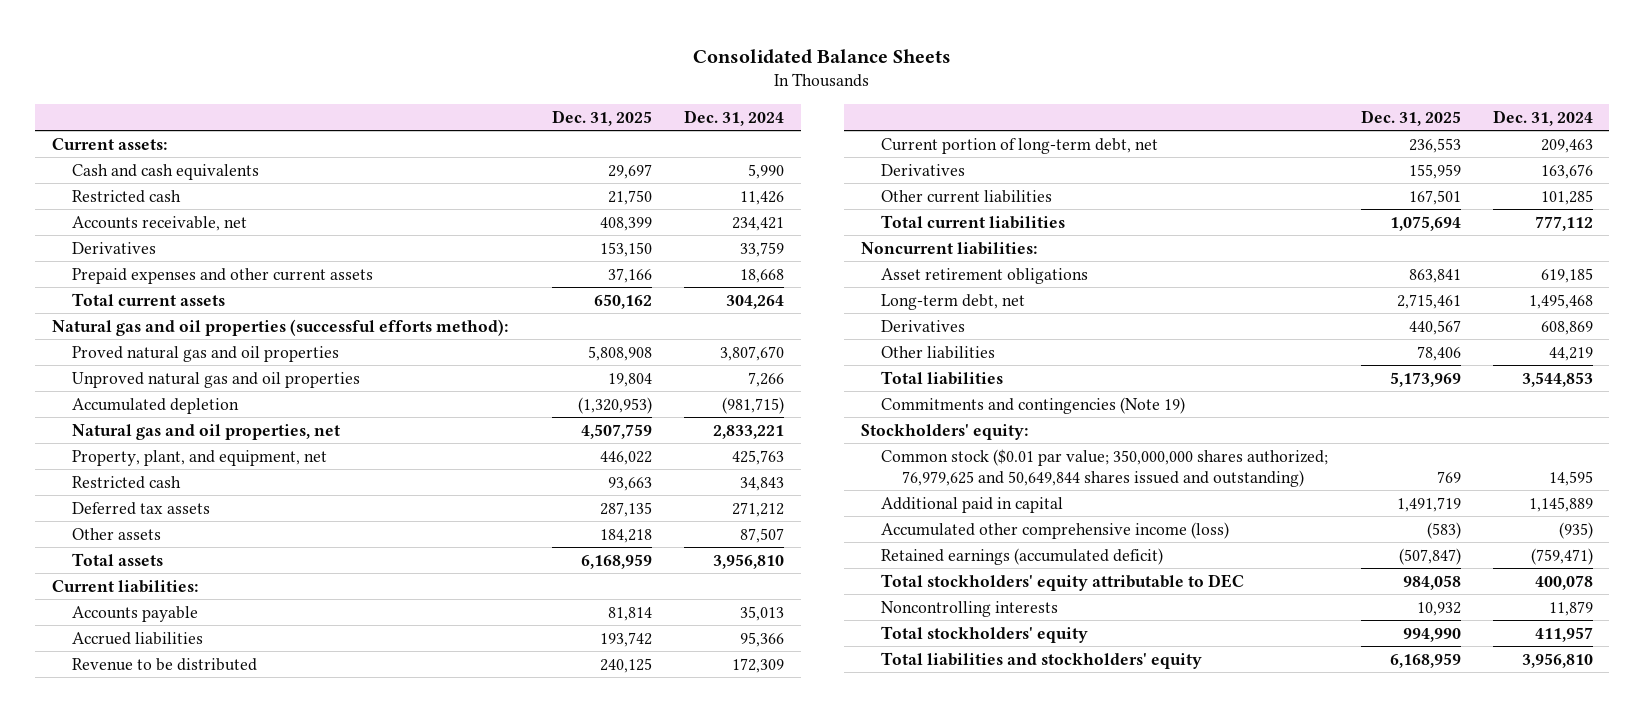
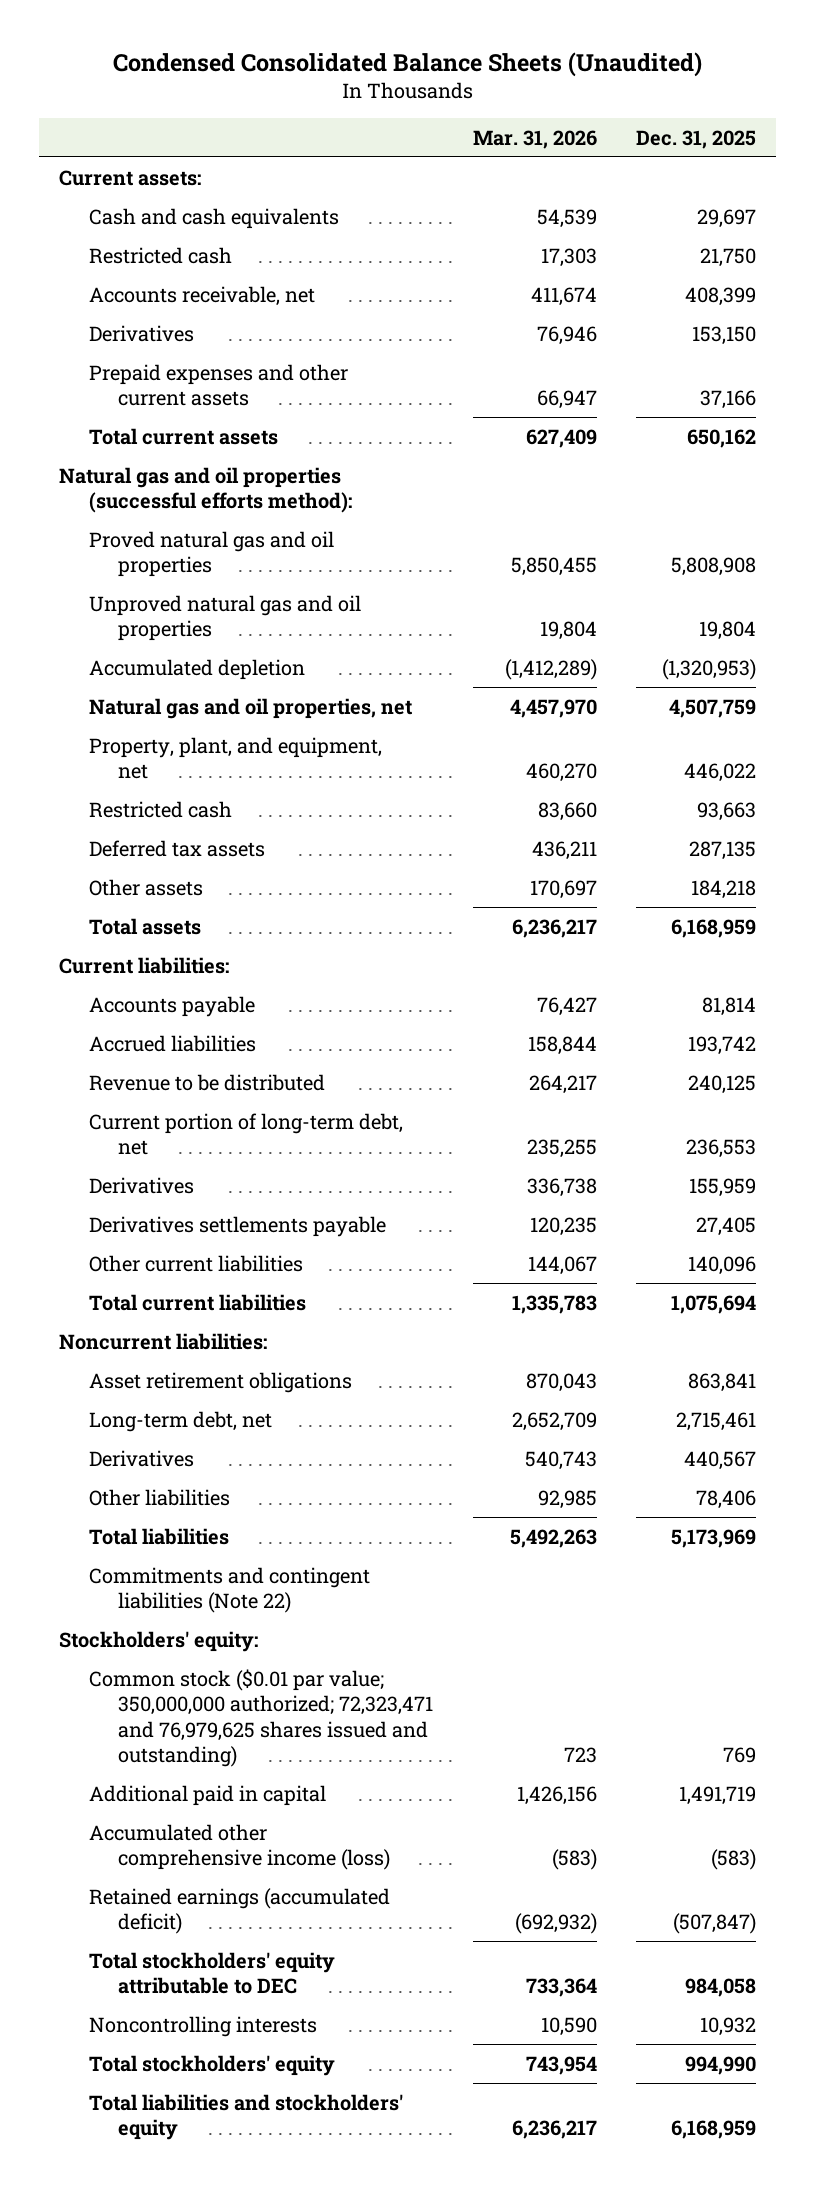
[693,48,952,64] Consolidated Balance Sheets -> [112,51,702,77] Condensed Consolidated Balance Sheets (Unaudited)
[684,109,785,126] Dec. 31, 2024 -> none
none -> [472,129,597,149] Mar. 31, 2026
none -> [88,1215,386,1237] Derivatives settlements payable
[1408,189,1461,205] 167,501 -> [688,1255,757,1275] 140,096
[881,396,1186,414] Commitments and contingencies (Note 19) -> [88,1566,370,1614] Commitments and contingent liabilities (Note 22)
[881,448,1329,487] Common stock ($0.01 par value; 350,000,000 shares authorized; 76,979,625 and 50,649,844 shares issued and outstanding) -> [88,1668,434,1768] Common stock ($0.01 par value; 350,000,000 authorized; 72,323,471 and 76,979,625 shares issued and outstanding)

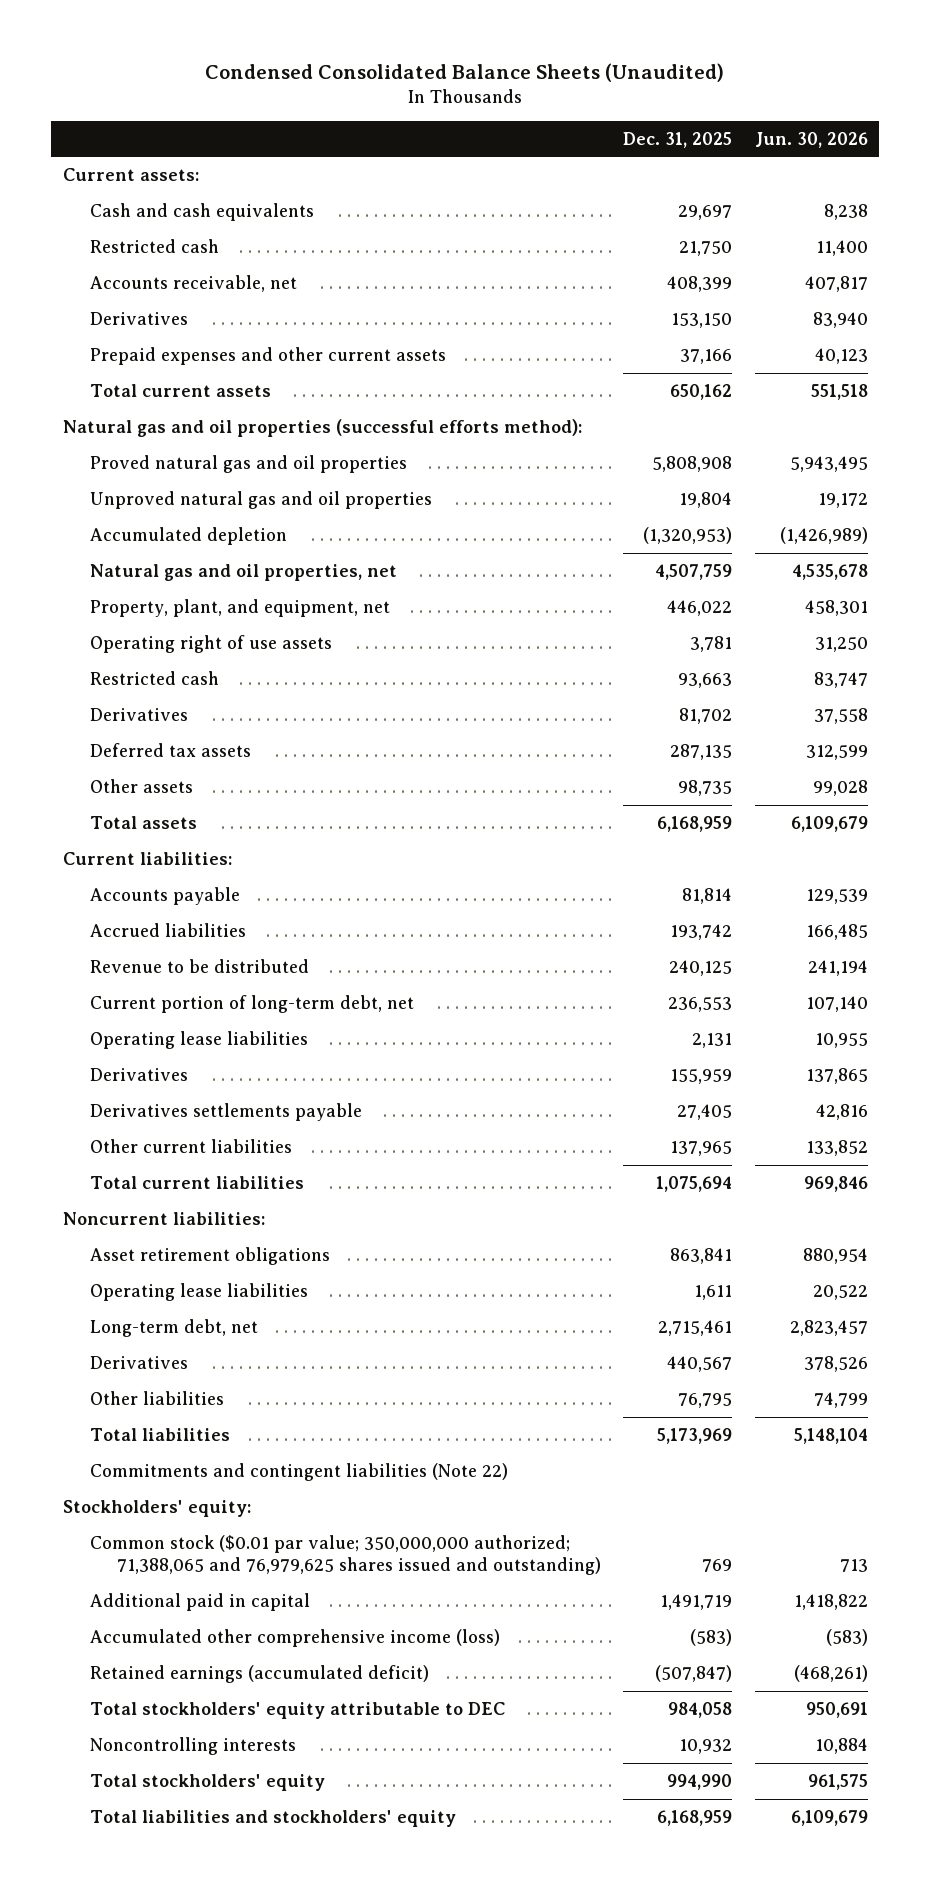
[472,129,597,149] Mar. 31, 2026 -> none
none -> [755,131,869,148] Jun. 30, 2026
none -> [89,634,332,653] Operating right of use assets
none -> [89,707,188,721] Derivatives
[691,879,757,899] 184,218 -> [678,779,733,796] 98,735
none -> [89,1030,308,1049] Operating lease liabilities
[688,1255,757,1275] 140,096 -> [670,1140,733,1156] 137,965
none -> [89,1282,308,1301] Operating lease liabilities
[696,1489,757,1509] 78,406 -> [678,1392,733,1408] 76,795
[88,1668,434,1768] Common stock ($0.01 par value; 350,000,000 authorized; 72,323,471 and 76,979,625 shares issued and outstanding) -> [89,1534,601,1575] Common stock ($0.01 par value; 350,000,000 authorized; 71,388,065 and 76,979,625 shares issued and outstanding)

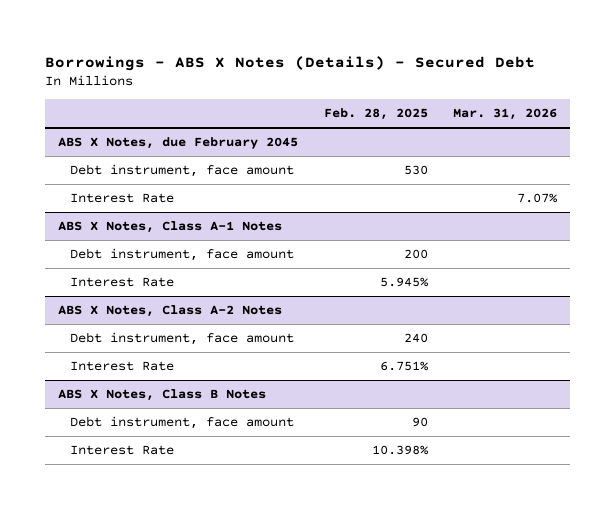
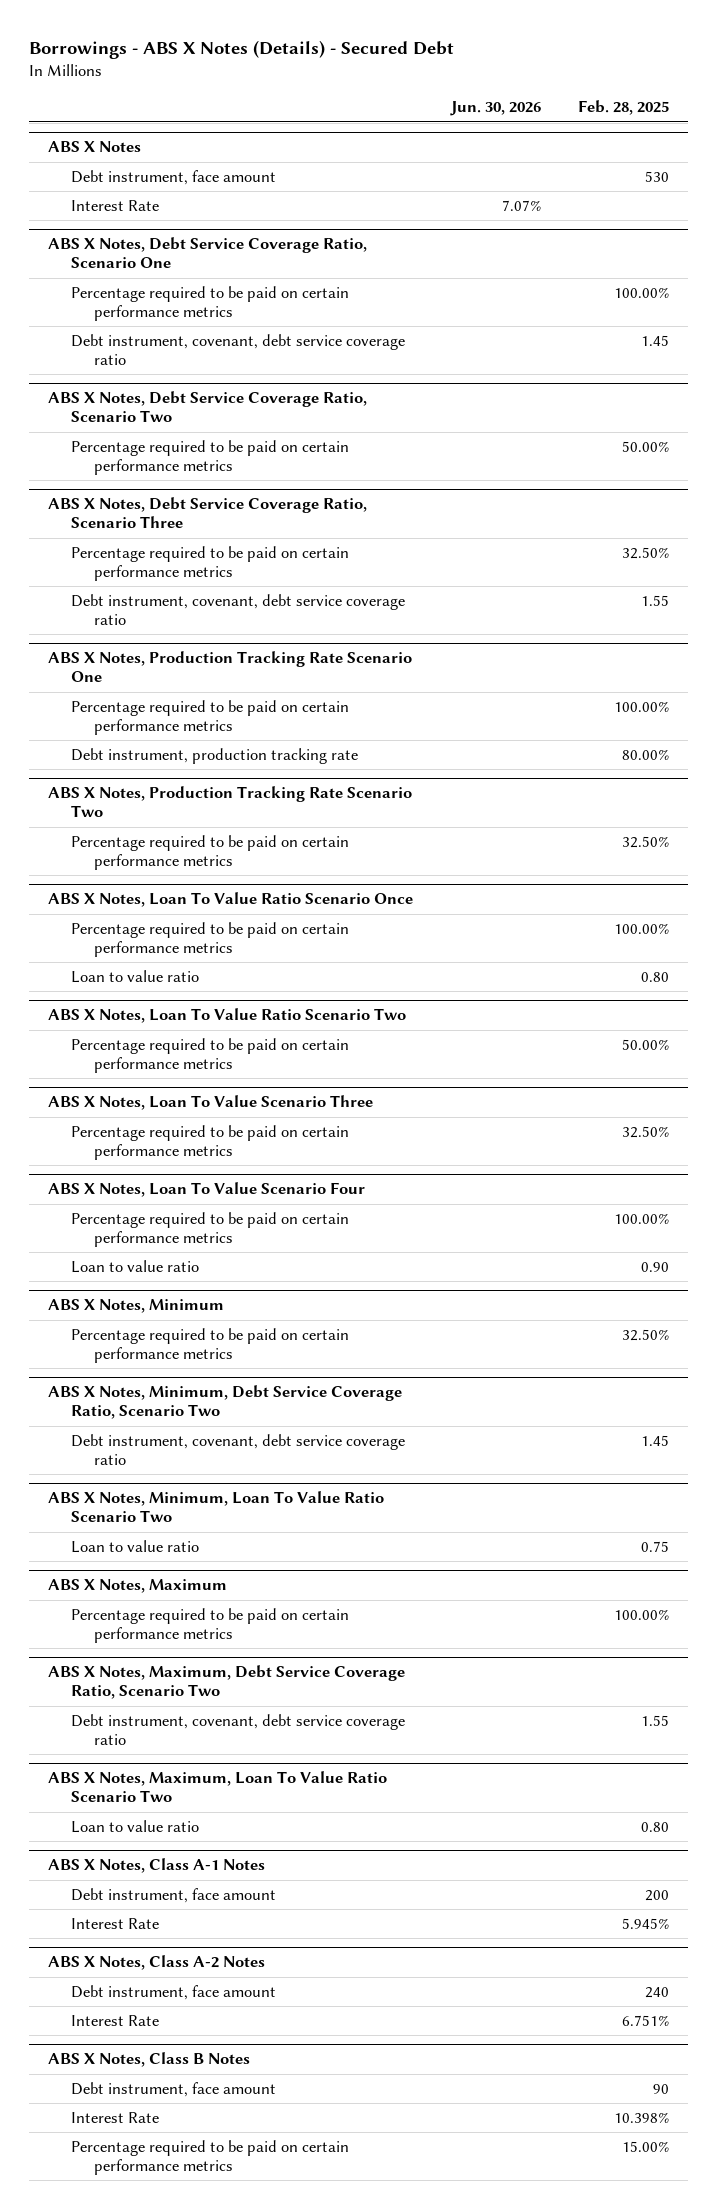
[453,108,558,121] Mar. 31, 2026 -> none
none -> [449,101,541,117] Jun. 30, 2026
[57,137,298,150] ABS X Notes, due February 2045 -> [47,141,141,153] ABS X Notes
none -> [47,237,367,269] ABS X Notes, Debt Service Coverage Ratio, Scenario One
none -> [70,285,349,321] Percentage required to be paid on certain performance metrics
none -> [70,333,405,365] Debt instrument, covenant, debt service coverage ratio
none -> [47,391,367,423] ABS X Notes, Debt Service Coverage Ratio, Scenario Two
none -> [70,439,349,475] Percentage required to be paid on certain performance metrics
none -> [47,497,367,529] ABS X Notes, Debt Service Coverage Ratio, Scenario Three
none -> [70,545,349,581] Percentage required to be paid on certain performance metrics
none -> [70,593,405,625] Debt instrument, covenant, debt service coverage ratio
none -> [47,651,412,683] ABS X Notes, Production Tracking Rate Scenario One
none -> [70,699,349,735] Percentage required to be paid on certain performance metrics
none -> [70,747,358,764] Debt instrument, production tracking rate
none -> [47,786,412,818] ABS X Notes, Production Tracking Rate Scenario Two
none -> [70,834,349,870] Percentage required to be paid on certain performance metrics
none -> [47,892,413,908] ABS X Notes, Loan To Value Ratio Scenario Once
none -> [70,921,349,957] Percentage required to be paid on certain performance metrics
none -> [70,969,199,983] Loan to value ratio
none -> [47,1008,406,1024] ABS X Notes, Loan To Value Ratio Scenario Two
none -> [70,1037,349,1073] Percentage required to be paid on certain performance metrics
none -> [47,1095,373,1111] ABS X Notes, Loan To Value Scenario Three
none -> [70,1124,349,1160] Percentage required to be paid on certain performance metrics
none -> [47,1182,365,1198] ABS X Notes, Loan To Value Scenario Four
none -> [70,1211,349,1247] Percentage required to be paid on certain performance metrics
none -> [70,1259,199,1273] Loan to value ratio
none -> [47,1299,224,1314] ABS X Notes, Minimum
none -> [70,1327,349,1363] Percentage required to be paid on certain performance metrics
none -> [47,1385,402,1420] ABS X Notes, Minimum, Debt Service Coverage Ratio, Scenario Two
none -> [70,1433,405,1465] Debt instrument, covenant, debt service coverage ratio
none -> [47,1491,384,1523] ABS X Notes, Minimum, Loan To Value Ratio Scenario Two
none -> [70,1539,199,1553] Loan to value ratio
none -> [47,1579,227,1594] ABS X Notes, Maximum
none -> [70,1607,349,1643] Percentage required to be paid on certain performance metrics
none -> [47,1665,405,1700] ABS X Notes, Maximum, Debt Service Coverage Ratio, Scenario Two
none -> [70,1713,405,1745] Debt instrument, covenant, debt service coverage ratio
none -> [47,1771,387,1803] ABS X Notes, Maximum, Loan To Value Ratio Scenario Two
none -> [70,1819,199,1833] Loan to value ratio
none -> [70,2139,349,2175] Percentage required to be paid on certain performance metrics

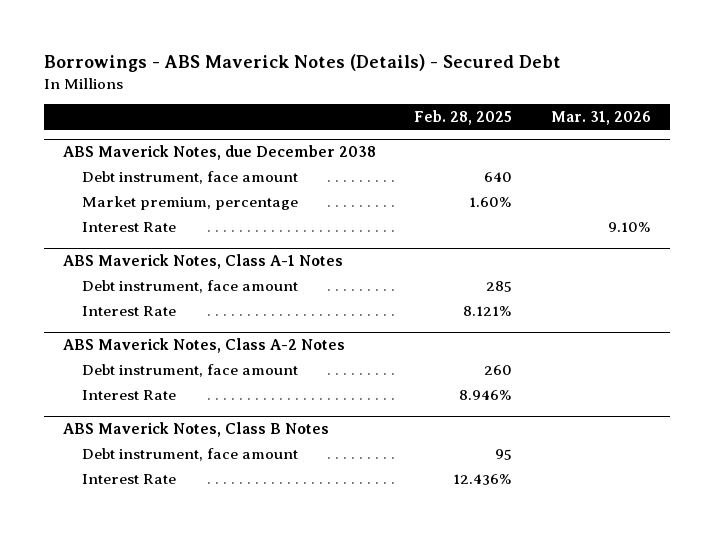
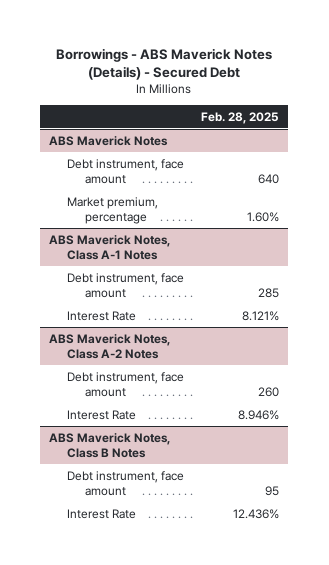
[550,111,651,126] Mar. 31, 2026 -> none
[62,145,376,161] ABS Maverick Notes, due December 2038 -> [49,135,169,146] ABS Maverick Notes
[81,221,176,232] Interest Rate -> none

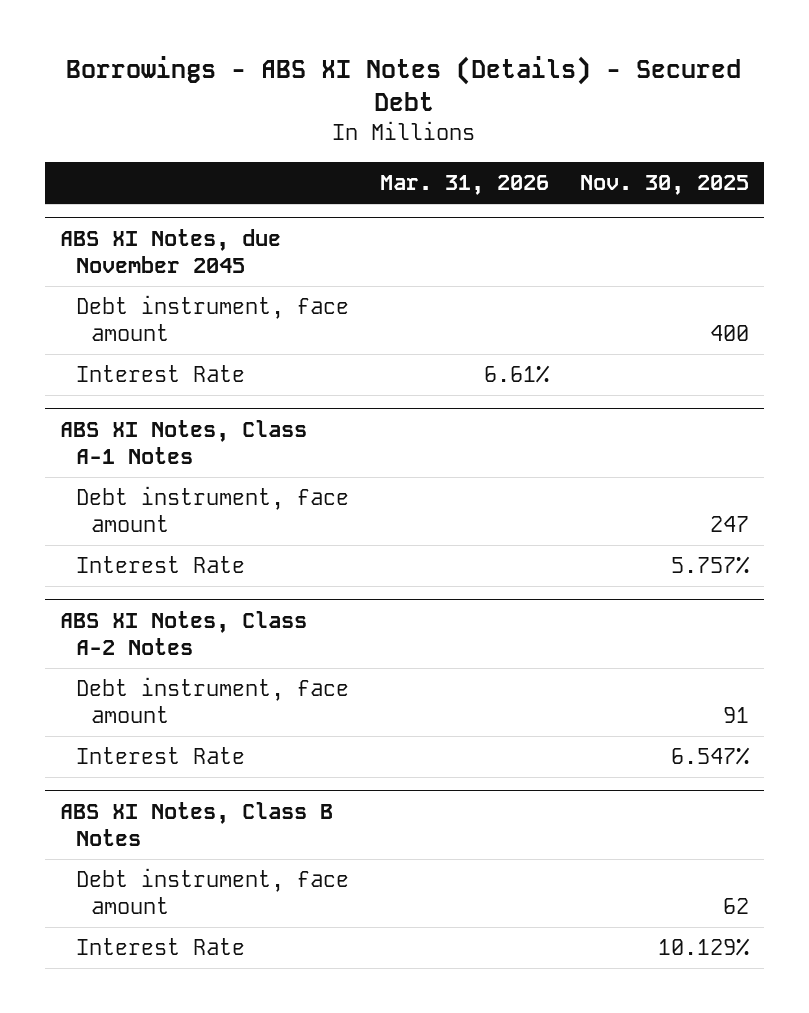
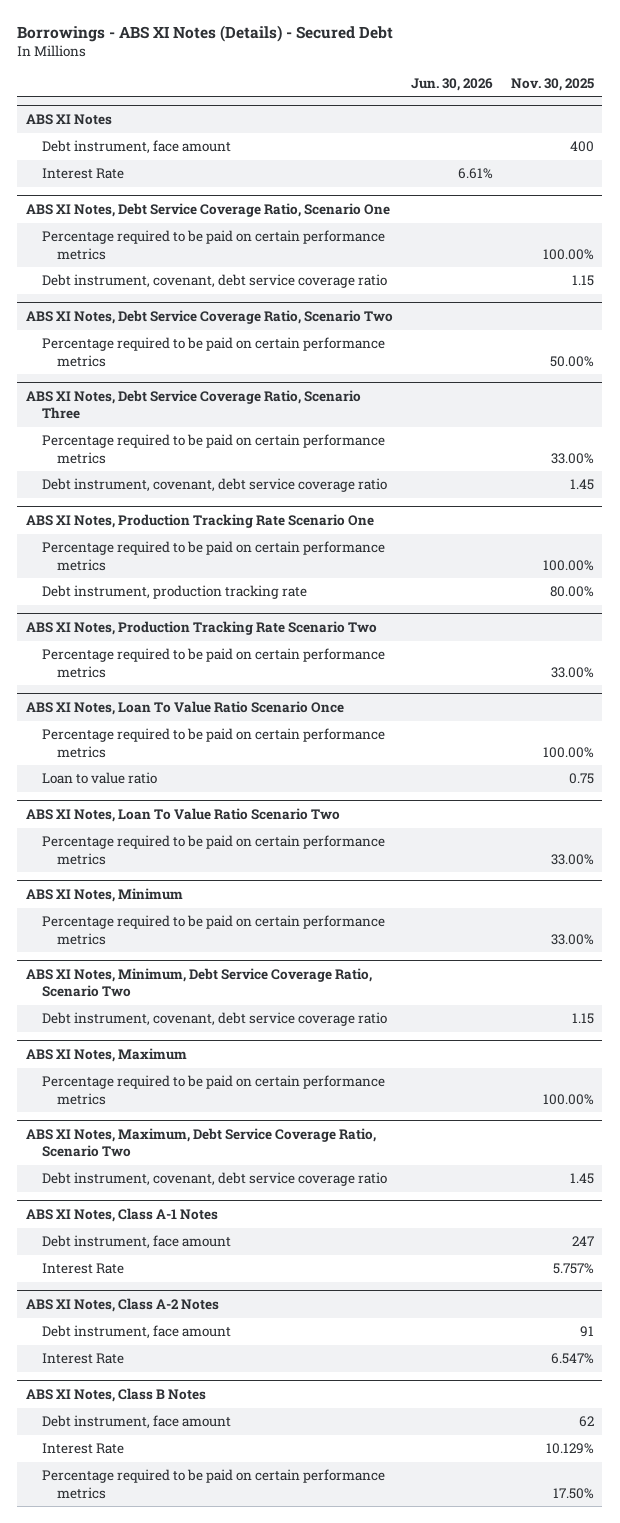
[379,174,549,195] Mar. 31, 2026 -> none
none -> [410,77,493,91] Jun. 30, 2026
[60,228,282,273] ABS XI Notes, due November 2045 -> [26,113,113,125] ABS XI Notes
none -> [26,202,391,217] ABS XI Notes, Debt Service Coverage Ratio, Scenario One
none -> [41,230,385,260] Percentage required to be paid on certain performance metrics
none -> [41,274,387,289] Debt instrument, covenant, debt service coverage ratio
none -> [26,309,394,324] ABS XI Notes, Debt Service Coverage Ratio, Scenario Two
none -> [41,337,385,367] Percentage required to be paid on certain performance metrics
none -> [26,389,362,420] ABS XI Notes, Debt Service Coverage Ratio, Scenario Three
none -> [41,434,385,464] Percentage required to be paid on certain performance metrics
none -> [41,478,387,493] Debt instrument, covenant, debt service coverage ratio
none -> [26,513,375,528] ABS XI Notes, Production Tracking Rate Scenario One
none -> [41,541,385,571] Percentage required to be paid on certain performance metrics
none -> [41,585,307,600] Debt instrument, production tracking rate
none -> [26,620,378,635] ABS XI Notes, Production Tracking Rate Scenario Two
none -> [41,648,385,678] Percentage required to be paid on certain performance metrics
none -> [26,700,345,715] ABS XI Notes, Loan To Value Ratio Scenario Once
none -> [41,728,385,758] Percentage required to be paid on certain performance metrics
none -> [41,772,157,785] Loan to value ratio
none -> [26,807,341,822] ABS XI Notes, Loan To Value Ratio Scenario Two
none -> [41,835,385,865] Percentage required to be paid on certain performance metrics
none -> [26,887,184,902] ABS XI Notes, Minimum
none -> [41,915,385,945] Percentage required to be paid on certain performance metrics
none -> [26,967,373,998] ABS XI Notes, Minimum, Debt Service Coverage Ratio, Scenario Two
none -> [41,1012,387,1027] Debt instrument, covenant, debt service coverage ratio
none -> [26,1047,188,1062] ABS XI Notes, Maximum
none -> [41,1075,385,1105] Percentage required to be paid on certain performance metrics
none -> [26,1127,377,1158] ABS XI Notes, Maximum, Debt Service Coverage Ratio, Scenario Two
none -> [41,1172,387,1187] Debt instrument, covenant, debt service coverage ratio
none -> [41,1469,385,1499] Percentage required to be paid on certain performance metrics

